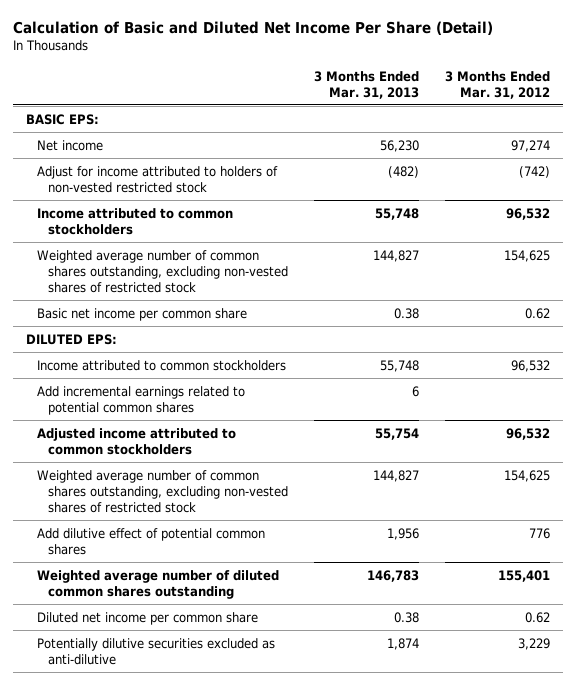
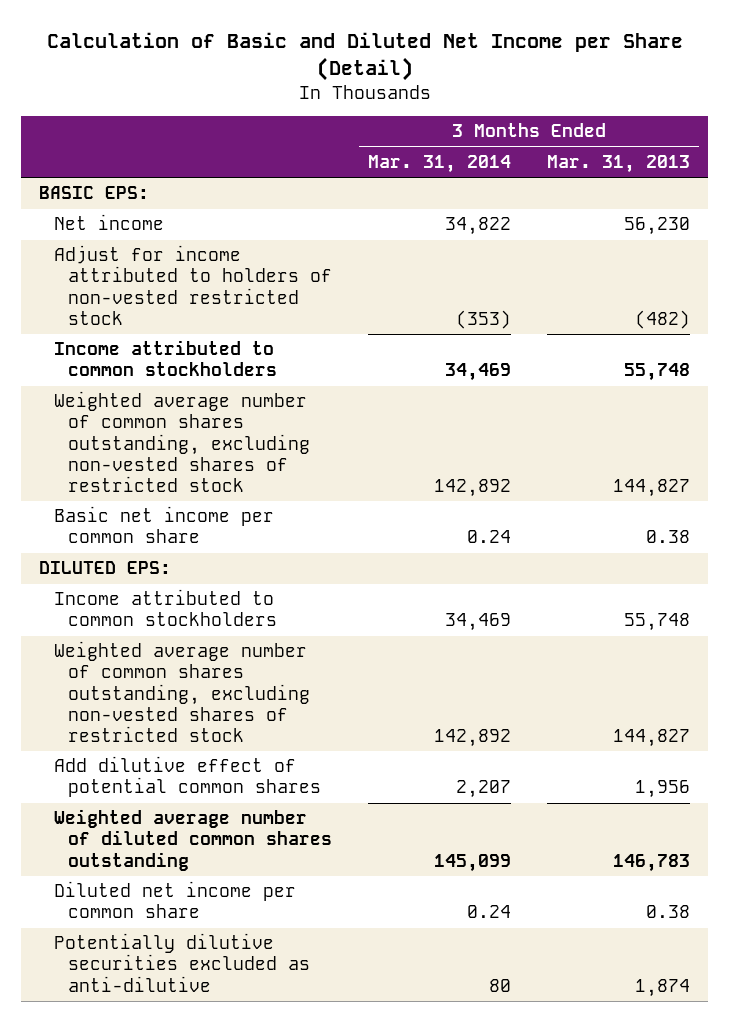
[12,20,493,35] Calculation of Basic and Diluted Net Income Per Share (Detail) -> [46,32,683,82] Calculation of Basic and Diluted Net Income per Share (Detail)
[444,70,550,99] 3 Months Ended Mar. 31, 2012 -> none
none -> [368,155,512,174] Mar. 31, 2014
[36,385,245,415] Add incremental earnings related to potential common shares -> none
[36,427,236,455] Adjusted income attributed to common stockholders -> none

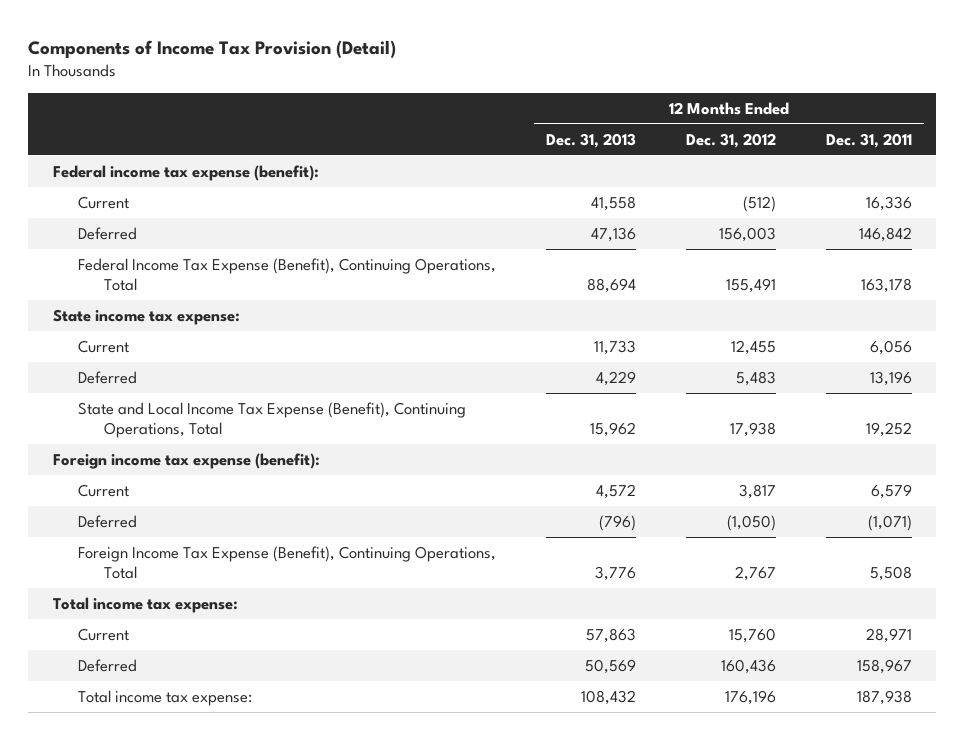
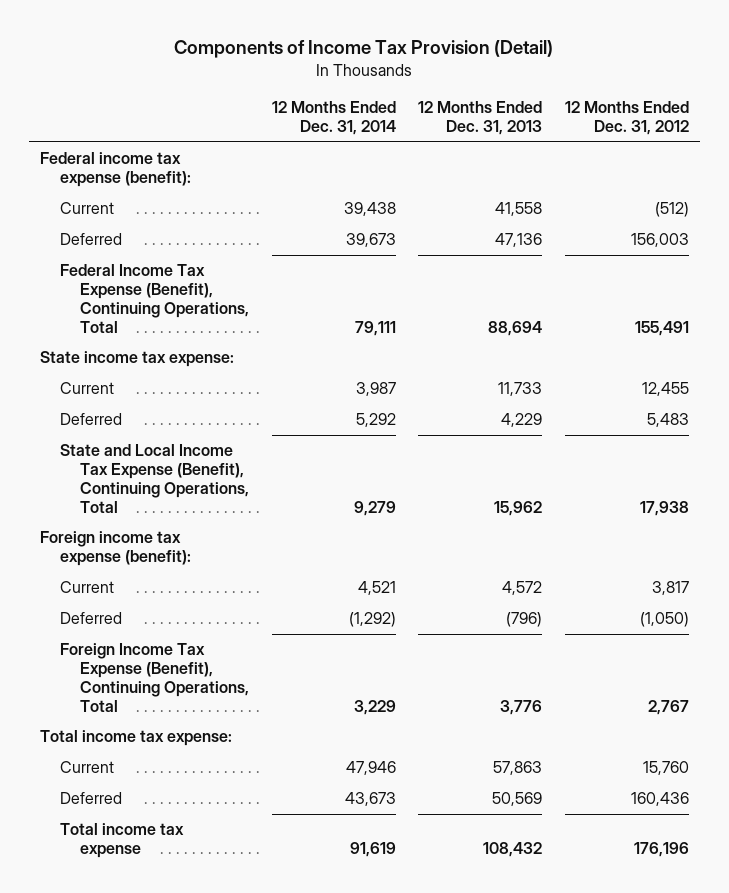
[825,132,912,148] Dec. 31, 2011 -> none
none -> [271,101,396,136] 12 Months Ended Dec. 31, 2014
[78,689,253,706] Total income tax expense: -> [59,823,184,859] Total income tax expense

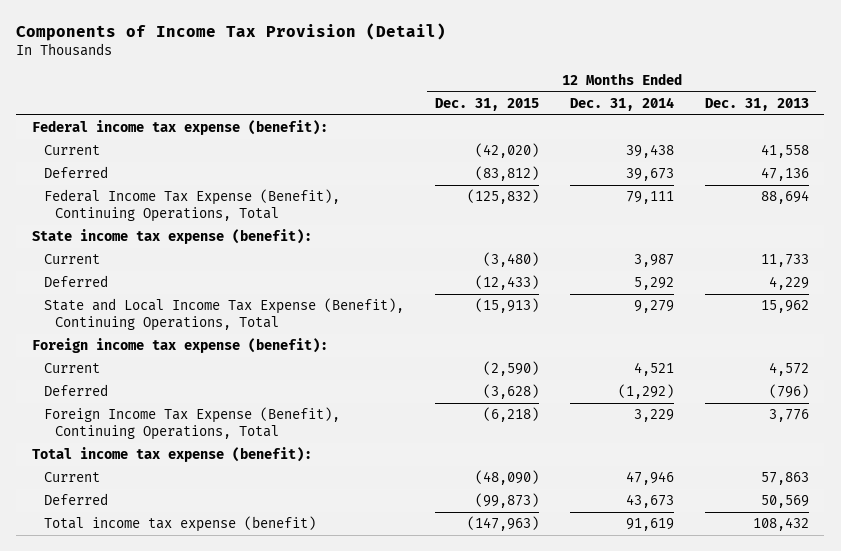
[564,101,689,136] 12 Months Ended Dec. 31, 2012 -> none
none -> [434,97,539,111] Dec. 31, 2015
[39,351,234,368] State income tax expense: -> [31,229,312,245] State income tax expense (benefit):
[39,730,232,747] Total income tax expense: -> [31,447,312,463] Total income tax expense (benefit):
[59,823,184,859] Total income tax expense -> [43,516,316,533] Total income tax expense (benefit)

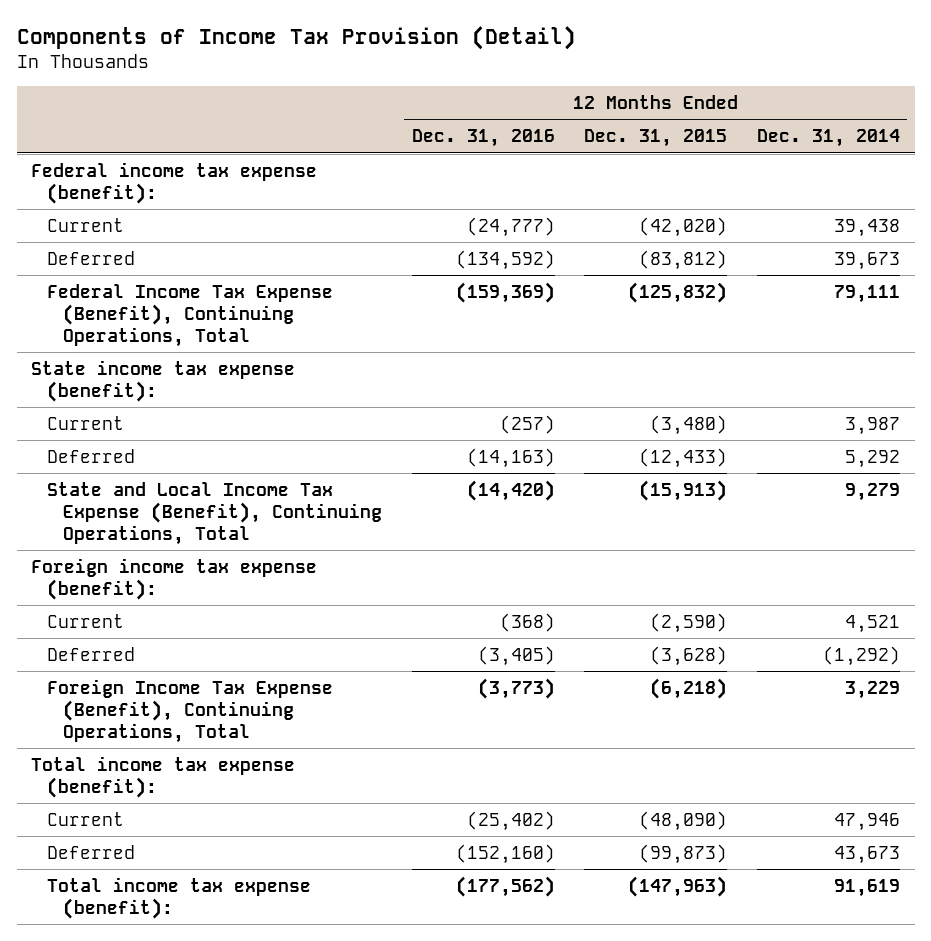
[704,97,809,111] Dec. 31, 2013 -> none
none -> [411,129,555,148] Dec. 31, 2016
[43,516,316,533] Total income tax expense (benefit) -> [47,876,312,919] Total income tax expense (benefit):

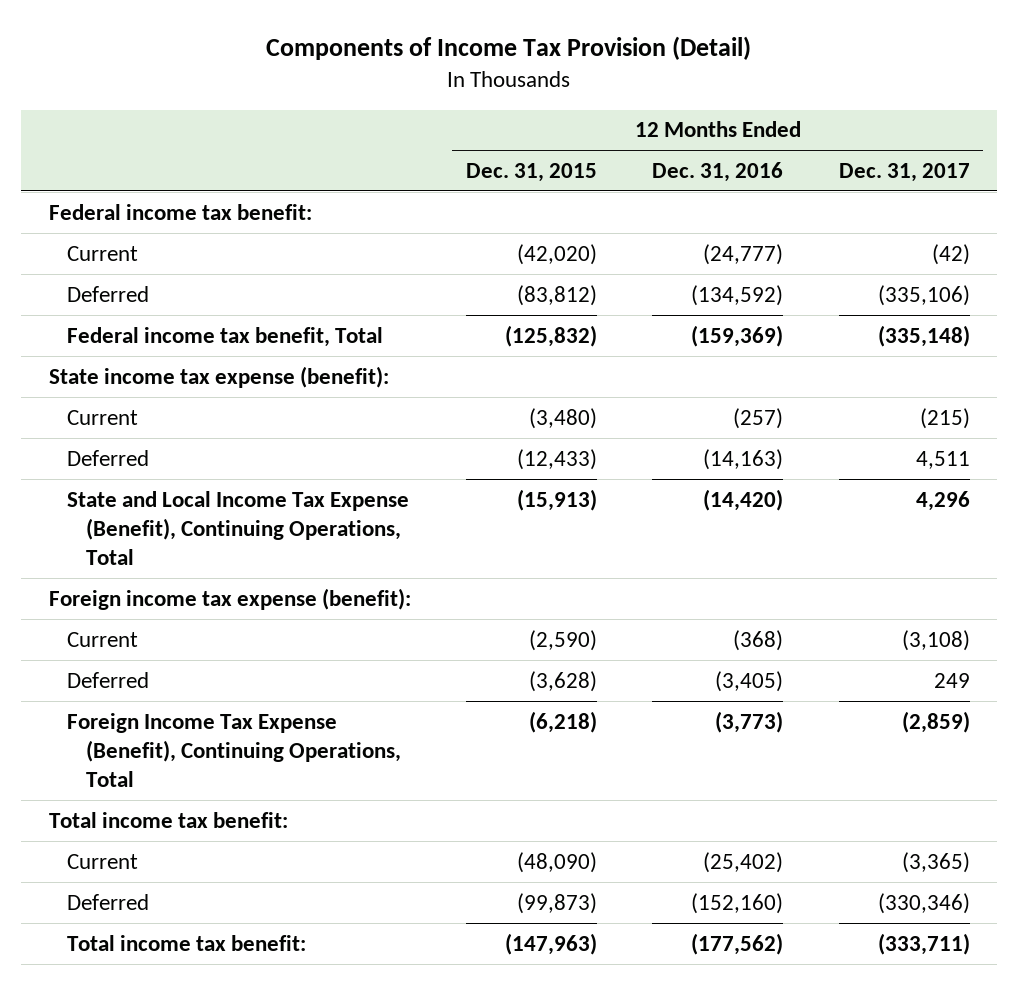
[756,129,900,148] Dec. 31, 2014 -> none
none -> [838,162,970,182] Dec. 31, 2017
[31,161,318,204] Federal income tax expense (benefit): -> [48,203,312,220] Federal income tax benefit:
[47,283,334,347] Federal Income Tax Expense (Benefit), Continuing Operations, Total -> [67,326,384,347] Federal income tax benefit, Total
[31,755,296,798] Total income tax expense (benefit): -> [48,811,288,828] Total income tax benefit:
[47,876,312,919] Total income tax expense (benefit): -> [67,934,307,951] Total income tax benefit:

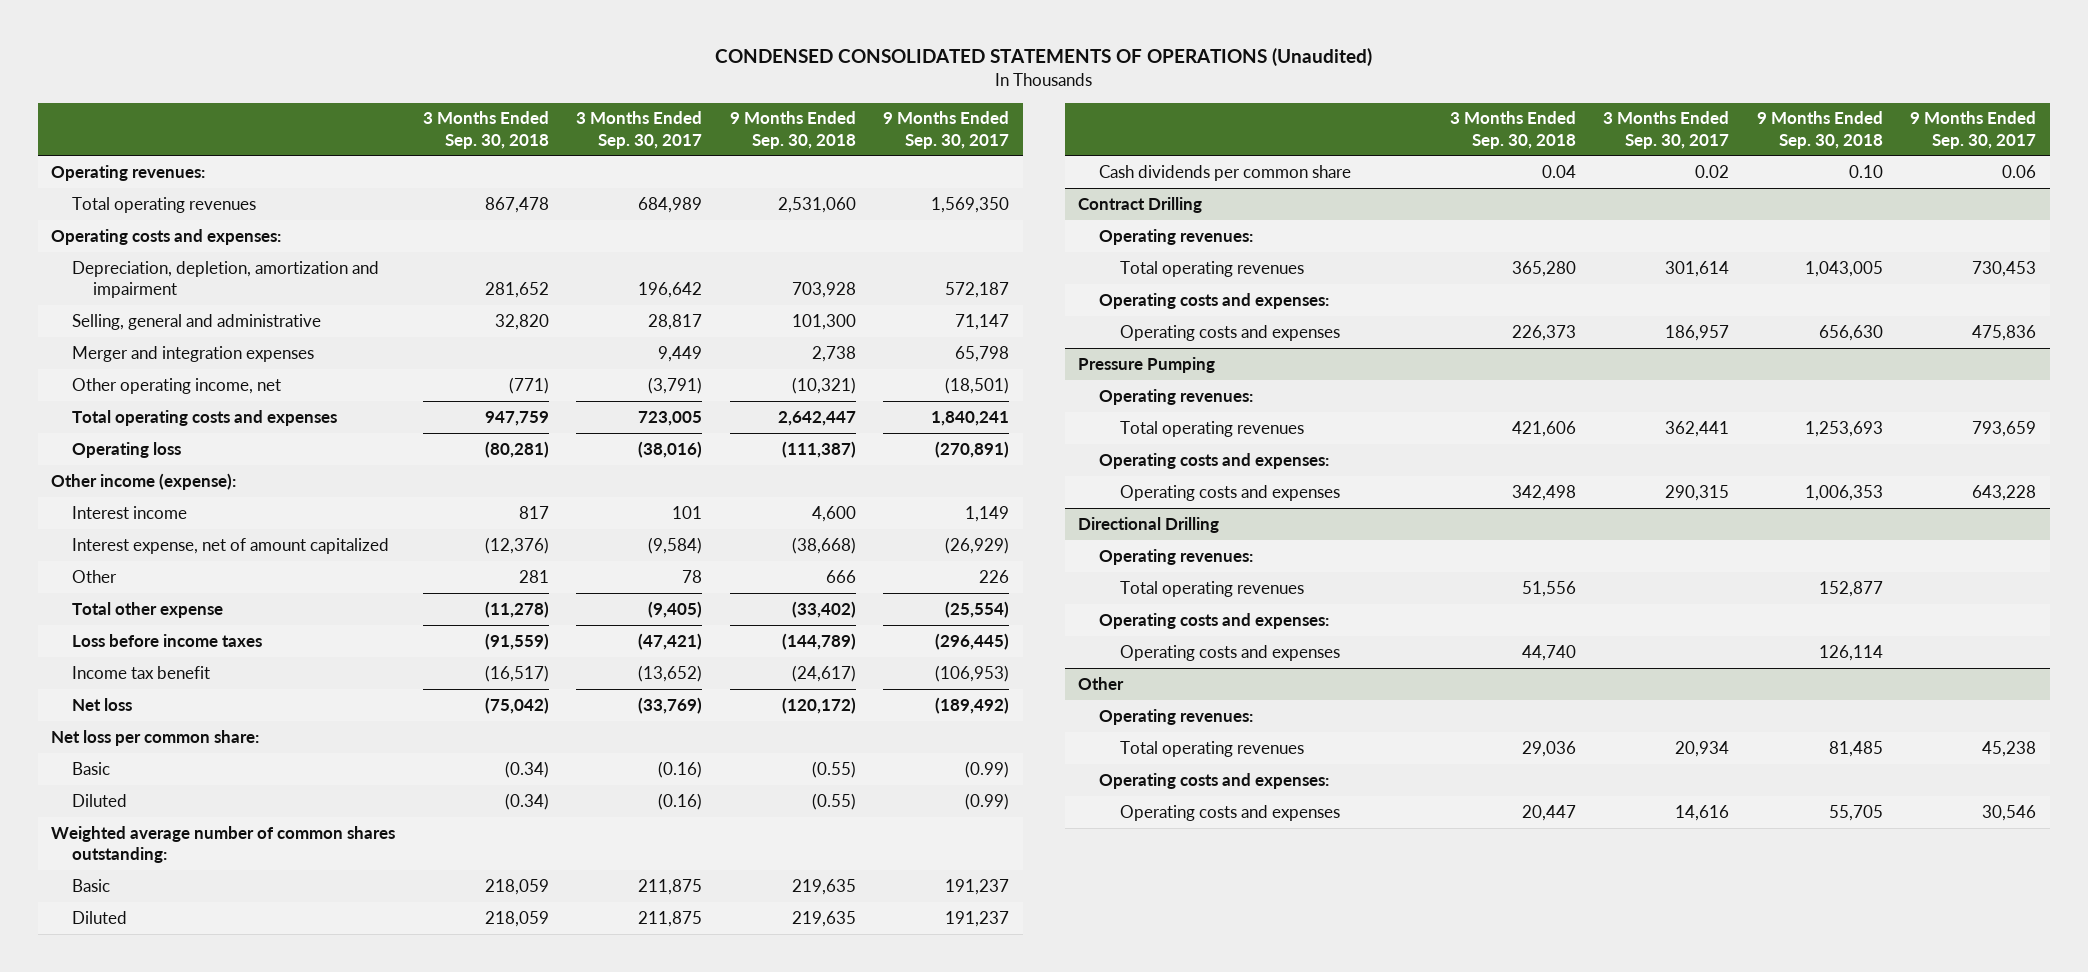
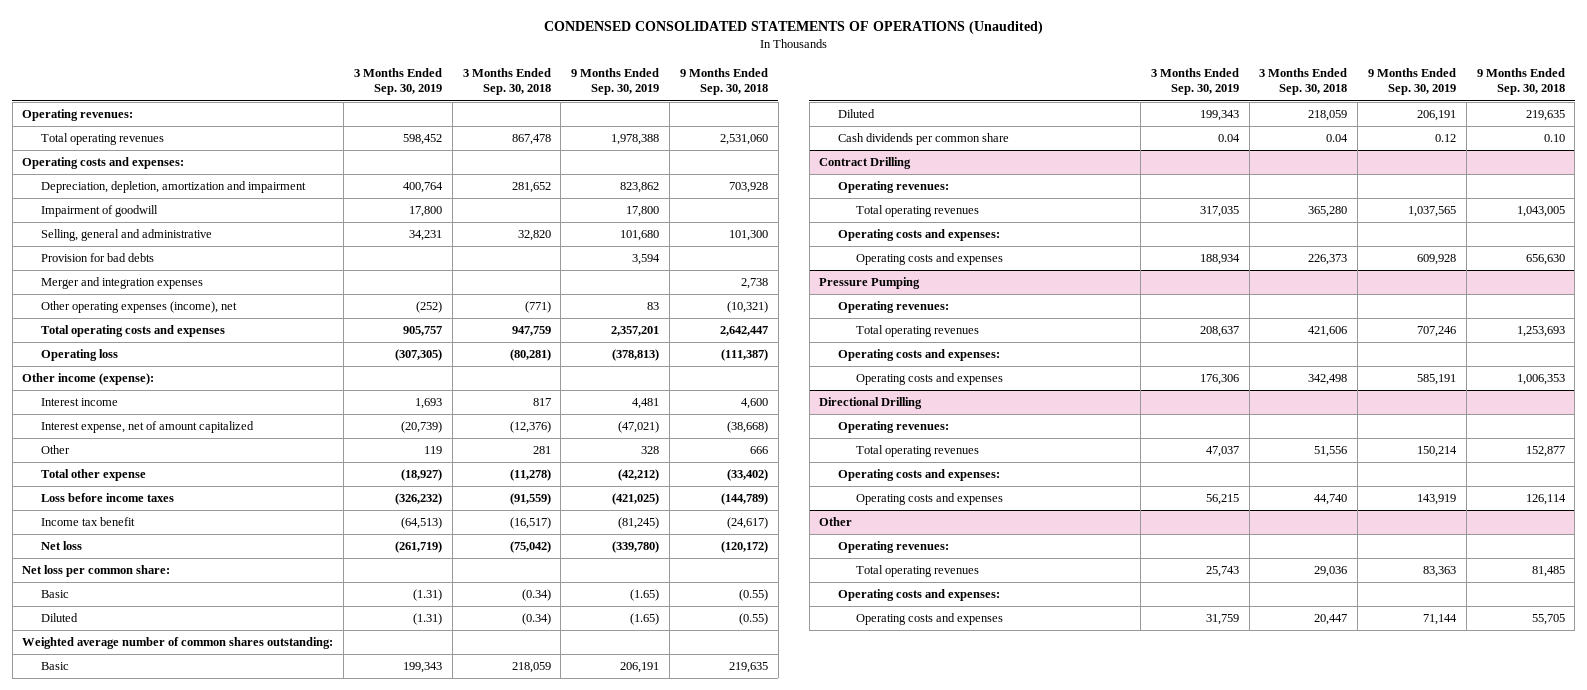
[576,111,703,149] 3 Months Ended Sep. 30, 2017 -> none
[883,111,1010,149] 9 Months Ended Sep. 30, 2017 -> none
none -> [354,67,443,96] 3 Months Ended Sep. 30, 2019
none -> [571,67,660,96] 9 Months Ended Sep. 30, 2019
none -> [40,205,158,218] Impairment of goodwill
none -> [40,253,154,263] Provision for bad debts
[72,377,282,394] Other operating income, net -> [40,301,237,314] Other operating expenses (income), net

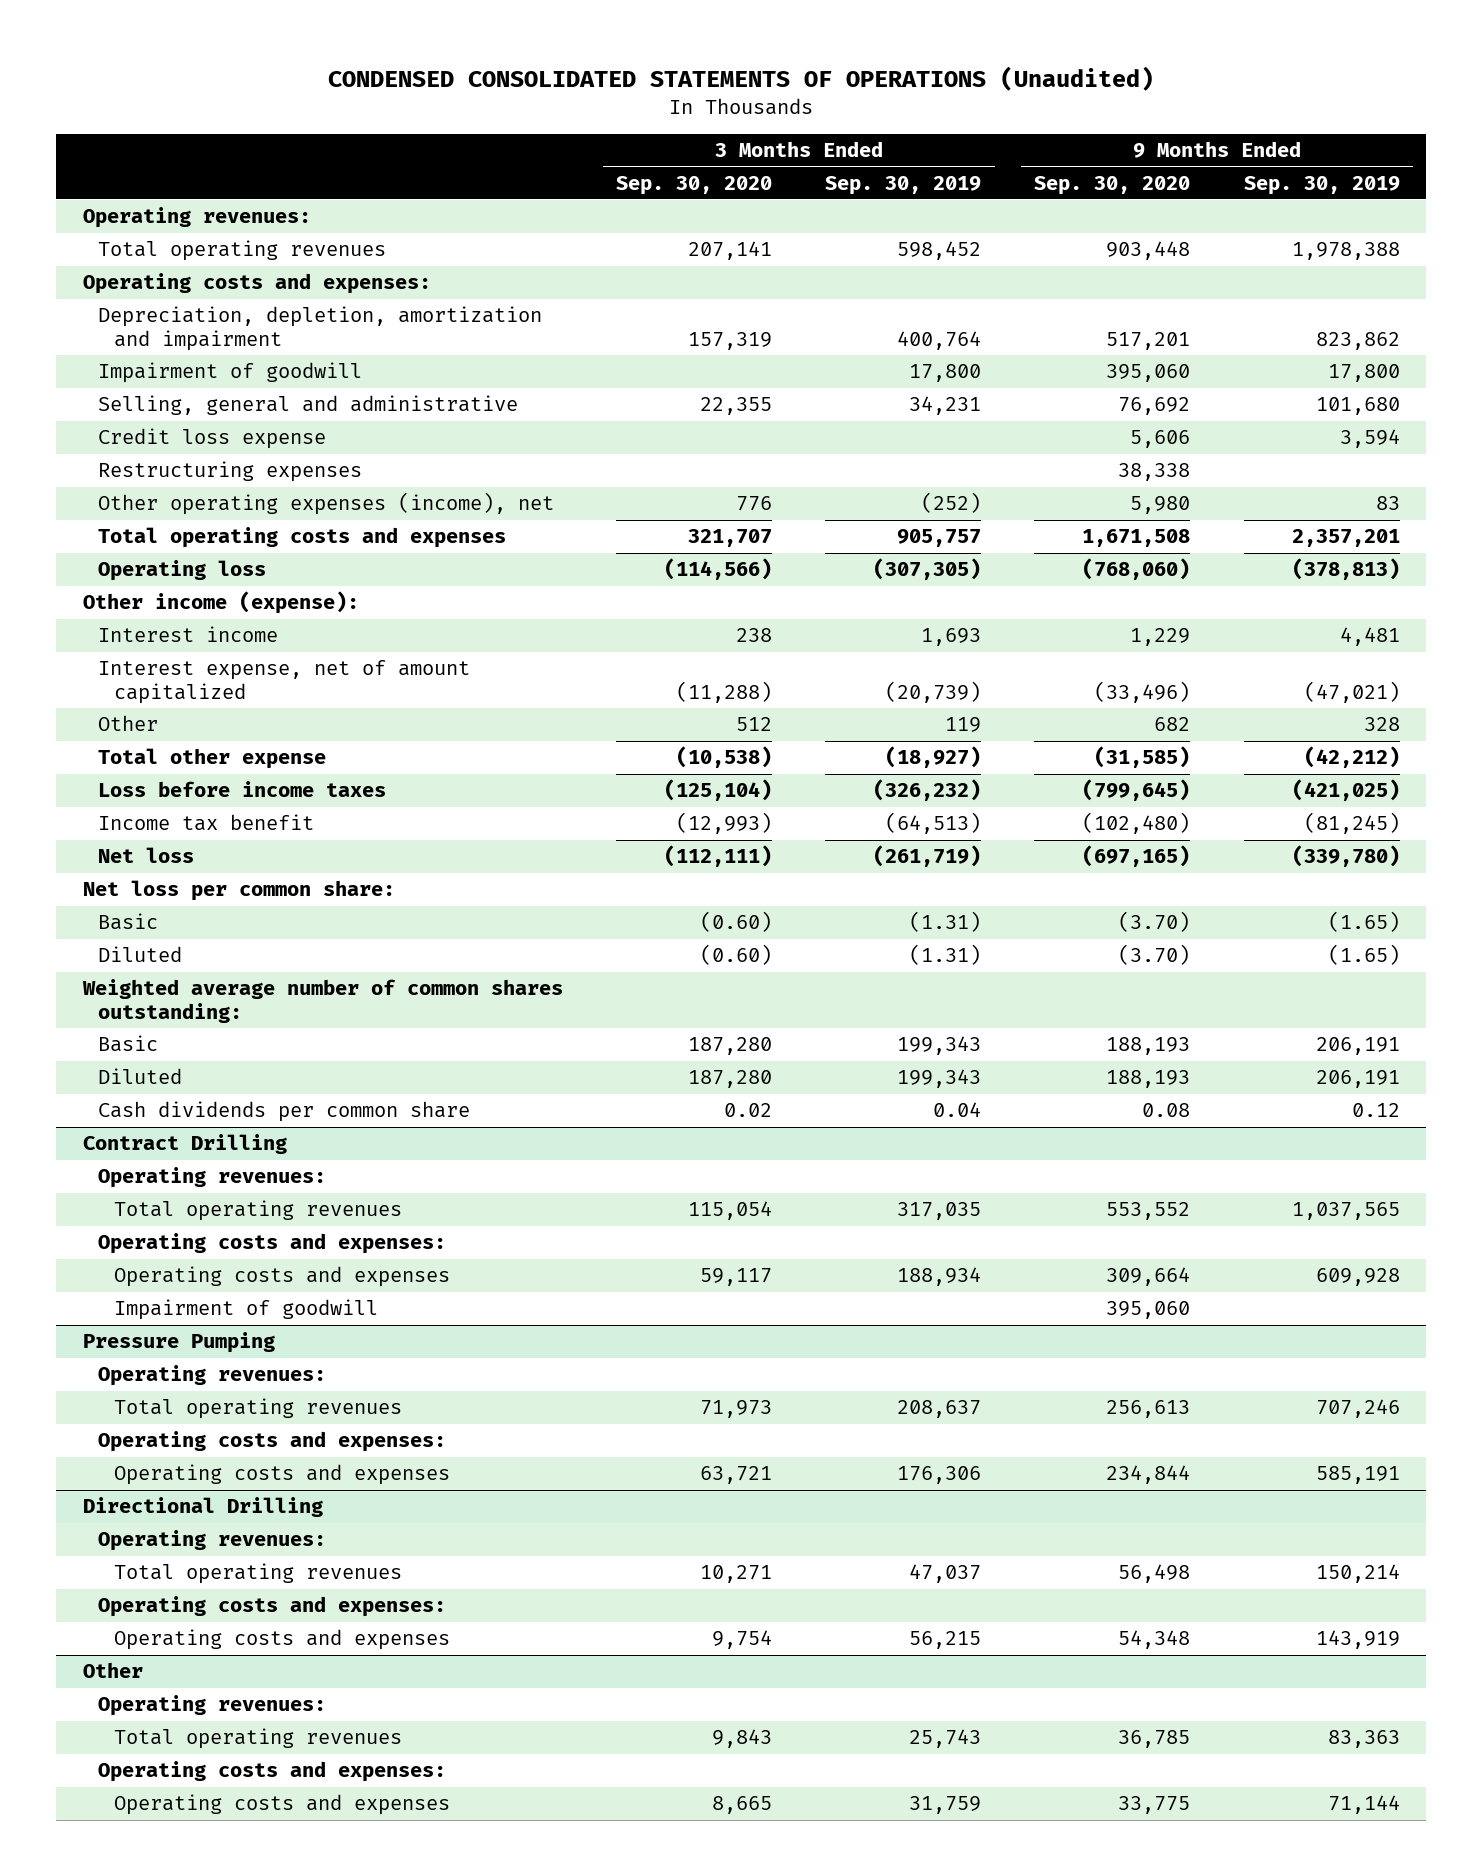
[462,67,551,96] 3 Months Ended Sep. 30, 2018 -> none
[679,67,768,96] 9 Months Ended Sep. 30, 2018 -> none
none -> [616,175,773,195] Sep. 30, 2020
none -> [1034,175,1191,195] Sep. 30, 2020
[40,277,203,290] Merger and integration expenses -> none
[40,253,154,263] Provision for bad debts -> [98,428,327,450] Credit loss expense
none -> [98,461,363,483] Restructuring expenses
none -> [113,1299,378,1321] Impairment of goodwill

